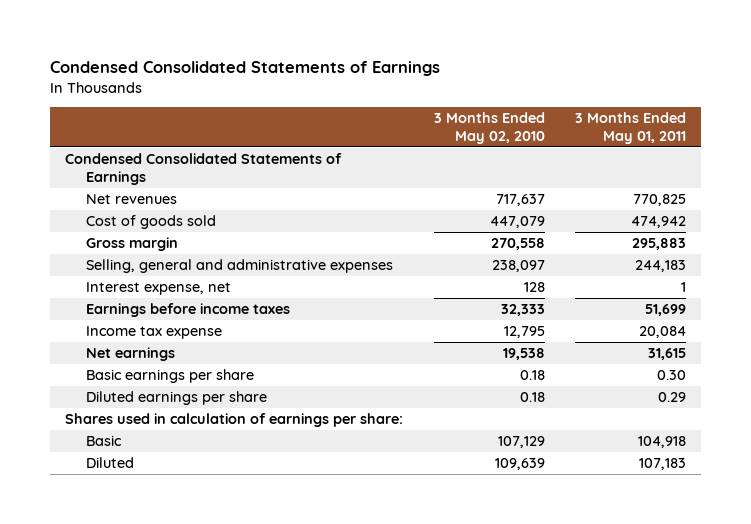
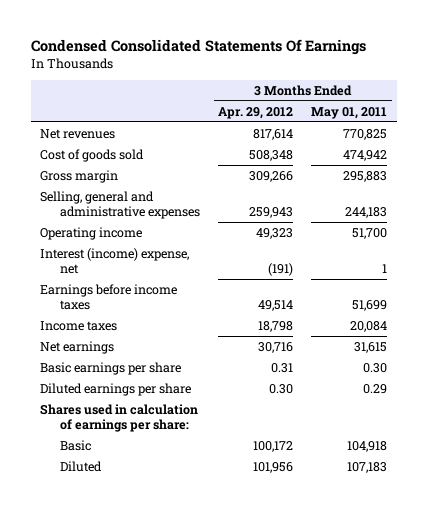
[50,60,441,76] Condensed Consolidated Statements of Earnings -> [30,38,366,55] Condensed Consolidated Statements Of Earnings
[433,112,545,144] 3 Months Ended May 02, 2010 -> none
none -> [218,106,294,119] Apr. 29, 2012
[65,153,343,185] Condensed Consolidated Statements of Earnings -> none
none -> [39,226,142,240] Operating income
[86,282,232,296] Interest expense, net -> [39,247,189,275] Interest (income) expense, net
[86,326,223,340] Income tax expense -> [39,320,117,331] Income taxes

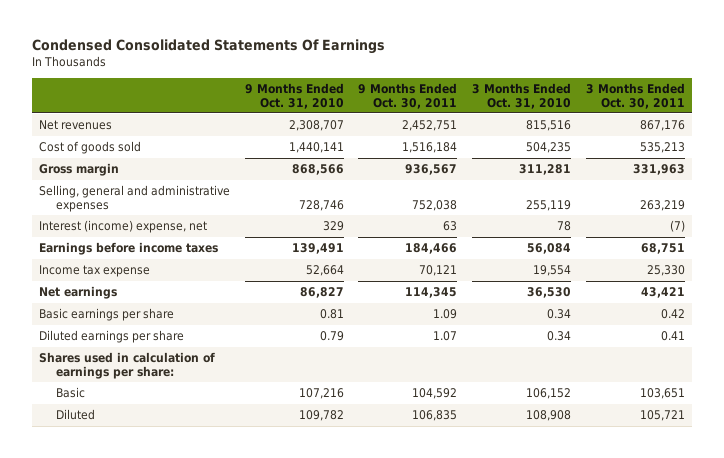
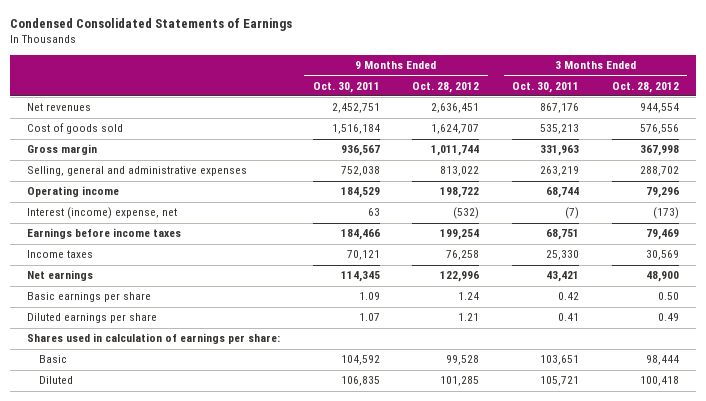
[31,39,385,55] Condensed Consolidated Statements Of Earnings -> [10,17,293,31] Condensed Consolidated Statements of Earnings
[244,82,344,109] 9 Months Ended Oct. 31, 2010 -> none
[472,82,572,109] 3 Months Ended Oct. 31, 2010 -> none
none -> [412,81,480,93] Oct. 28, 2012
none -> [612,81,680,93] Oct. 28, 2012
none -> [26,186,119,198] Operating income
[39,265,151,278] Income tax expense -> [26,250,93,259] Income taxes

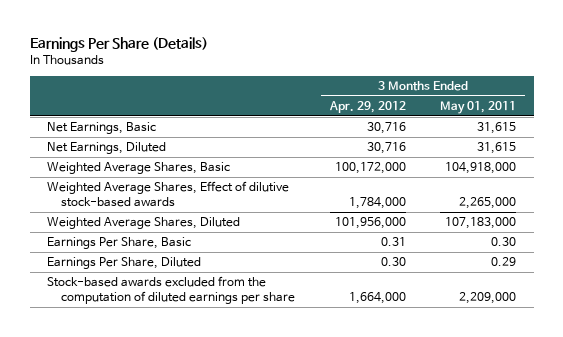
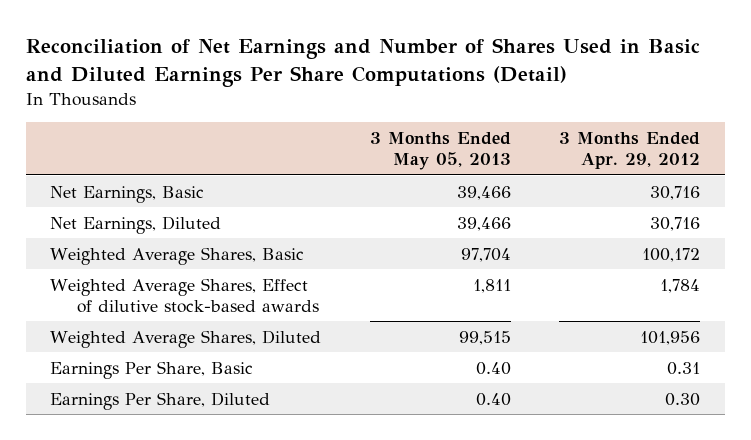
[29,37,208,53] Earnings Per Share (Details) -> [26,38,701,87] Reconciliation of Net Earnings and Number of Shares Used in Basic and Diluted Earnings Per Share Computations (Detail)
[440,101,517,115] May 01, 2011 -> none
none -> [369,131,511,171] 3 Months Ended May 05, 2013
[334,162,406,175] 100,172,000 -> [642,247,701,262] 100,172
[348,196,406,209] 1,784,000 -> [660,278,701,293] 1,784
[334,217,406,230] 101,956,000 -> [640,330,701,345] 101,956
[47,276,296,304] Stock-based awards excluded from the computation of diluted earnings per share -> none

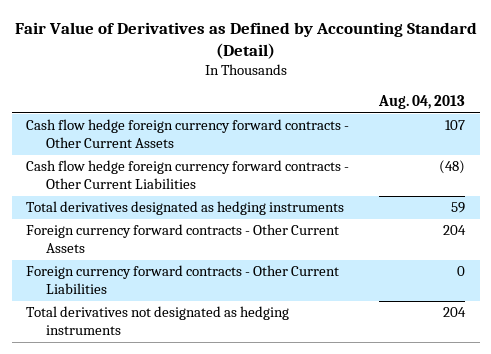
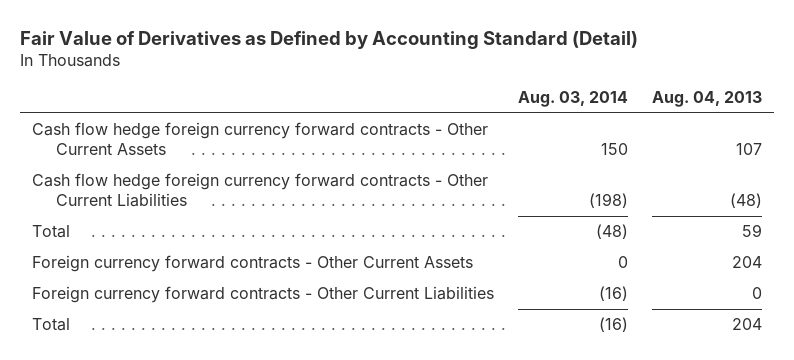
none -> [518,91,629,108] Aug. 03, 2014
[26,201,345,216] Total derivatives designated as hedging instruments -> [31,225,70,239] Total
[26,306,290,336] Total derivatives not designated as hedging instruments -> [31,318,70,332] Total

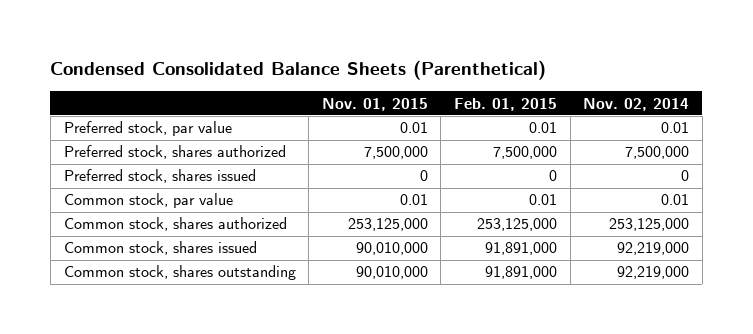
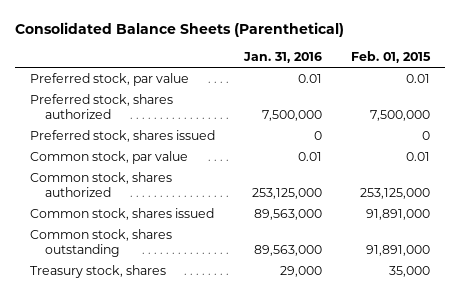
[50,60,547,81] Condensed Consolidated Balance Sheets (Parenthetical) -> [15,22,345,38] Consolidated Balance Sheets (Parenthetical)
[321,97,428,111] Nov. 01, 2015 -> none
[583,97,690,111] Nov. 02, 2014 -> none
none -> [242,52,322,64] Jan. 31, 2016
none -> [29,264,166,278] Treasury stock, shares

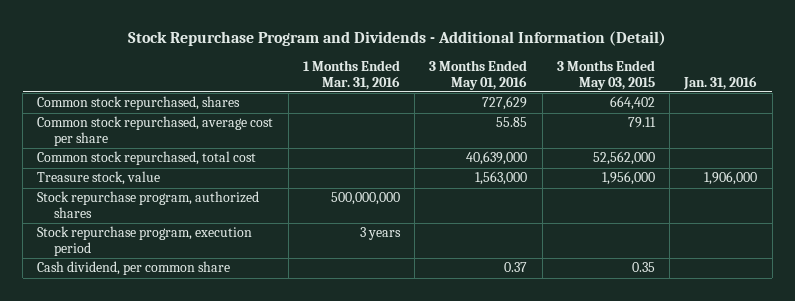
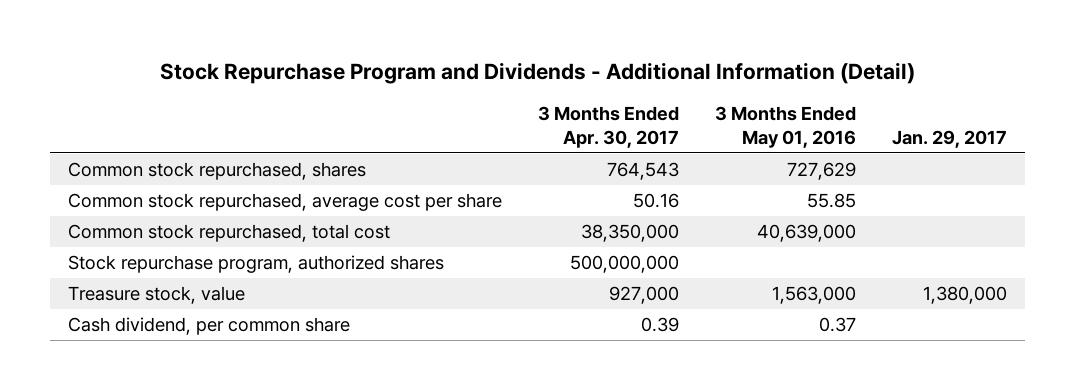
[302,60,400,90] 1 Months Ended Mar. 31, 2016 -> none
[556,60,655,90] 3 Months Ended May 03, 2015 -> none
[683,75,758,90] Jan. 31, 2016 -> none
none -> [538,105,680,148] 3 Months Ended Apr. 30, 2017
none -> [892,129,1008,148] Jan. 29, 2017
[37,226,253,256] Stock repurchase program, execution period -> none
[37,171,161,186] Treasure stock, value -> [68,286,246,305] Treasure stock, value

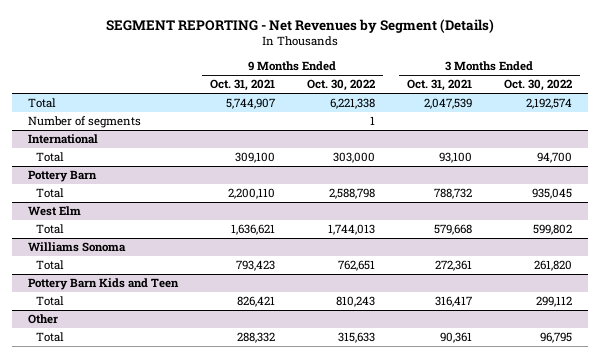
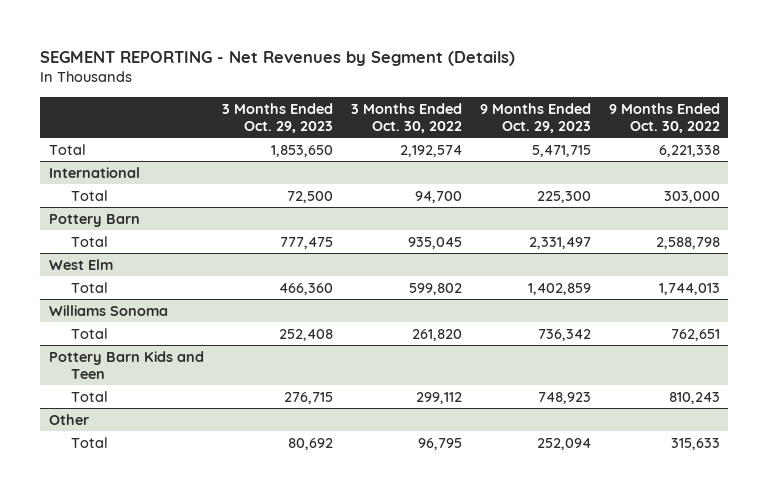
[209,79,275,92] Oct. 31, 2021 -> none
[406,79,472,92] Oct. 31, 2021 -> none
none -> [222,102,334,133] 3 Months Ended Oct. 29, 2023
none -> [479,102,591,133] 9 Months Ended Oct. 29, 2023
[27,116,141,129] Number of segments -> none

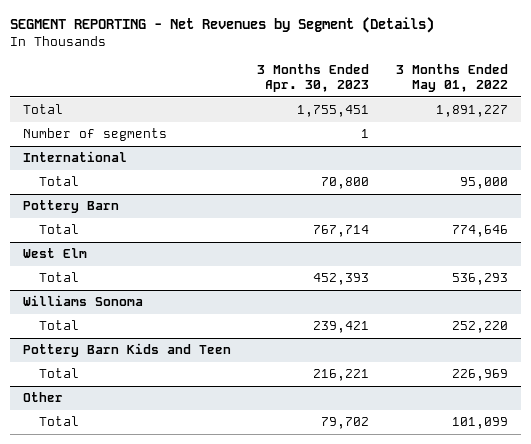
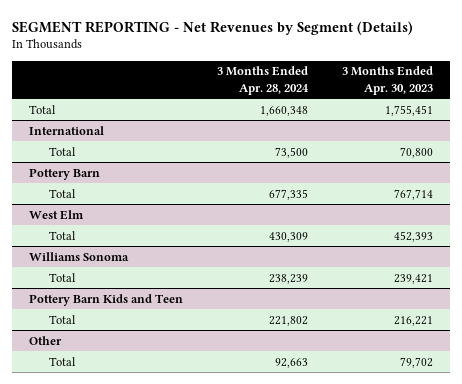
[395,64,508,93] 3 Months Ended May 01, 2022 -> none
none -> [216,66,309,95] 3 Months Ended Apr. 28, 2024
[23,128,168,142] Number of segments -> none

